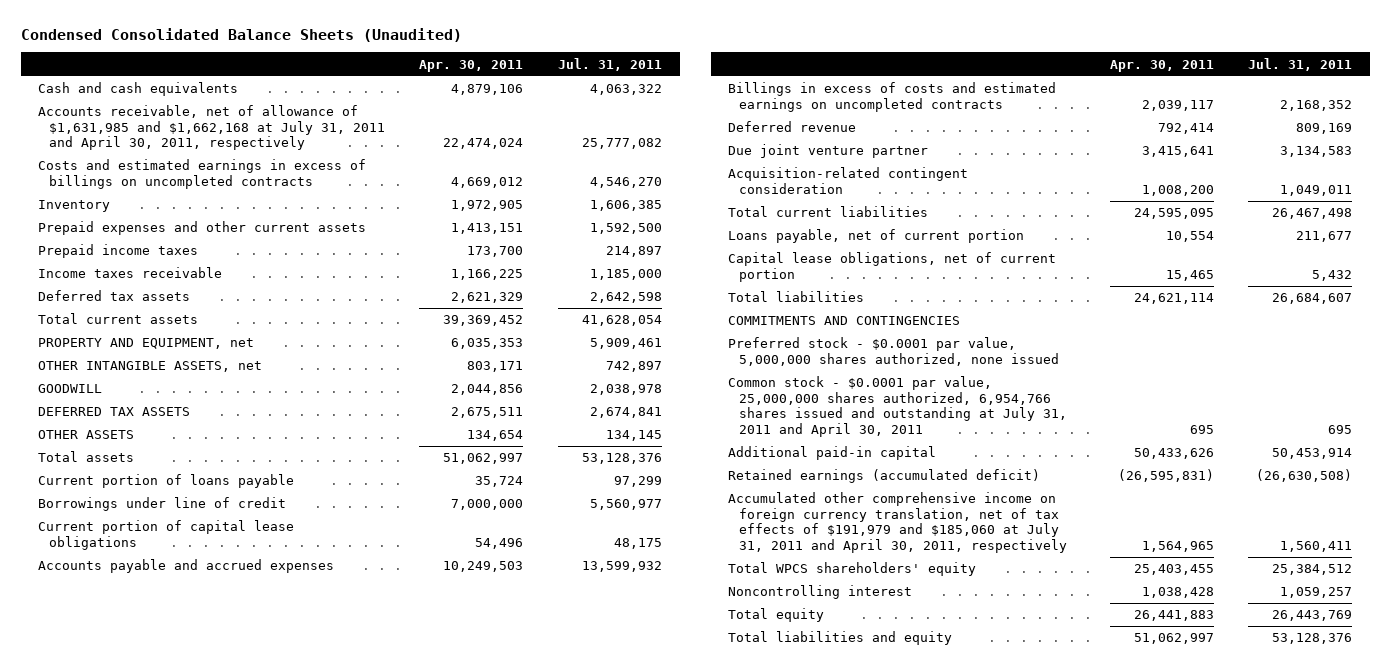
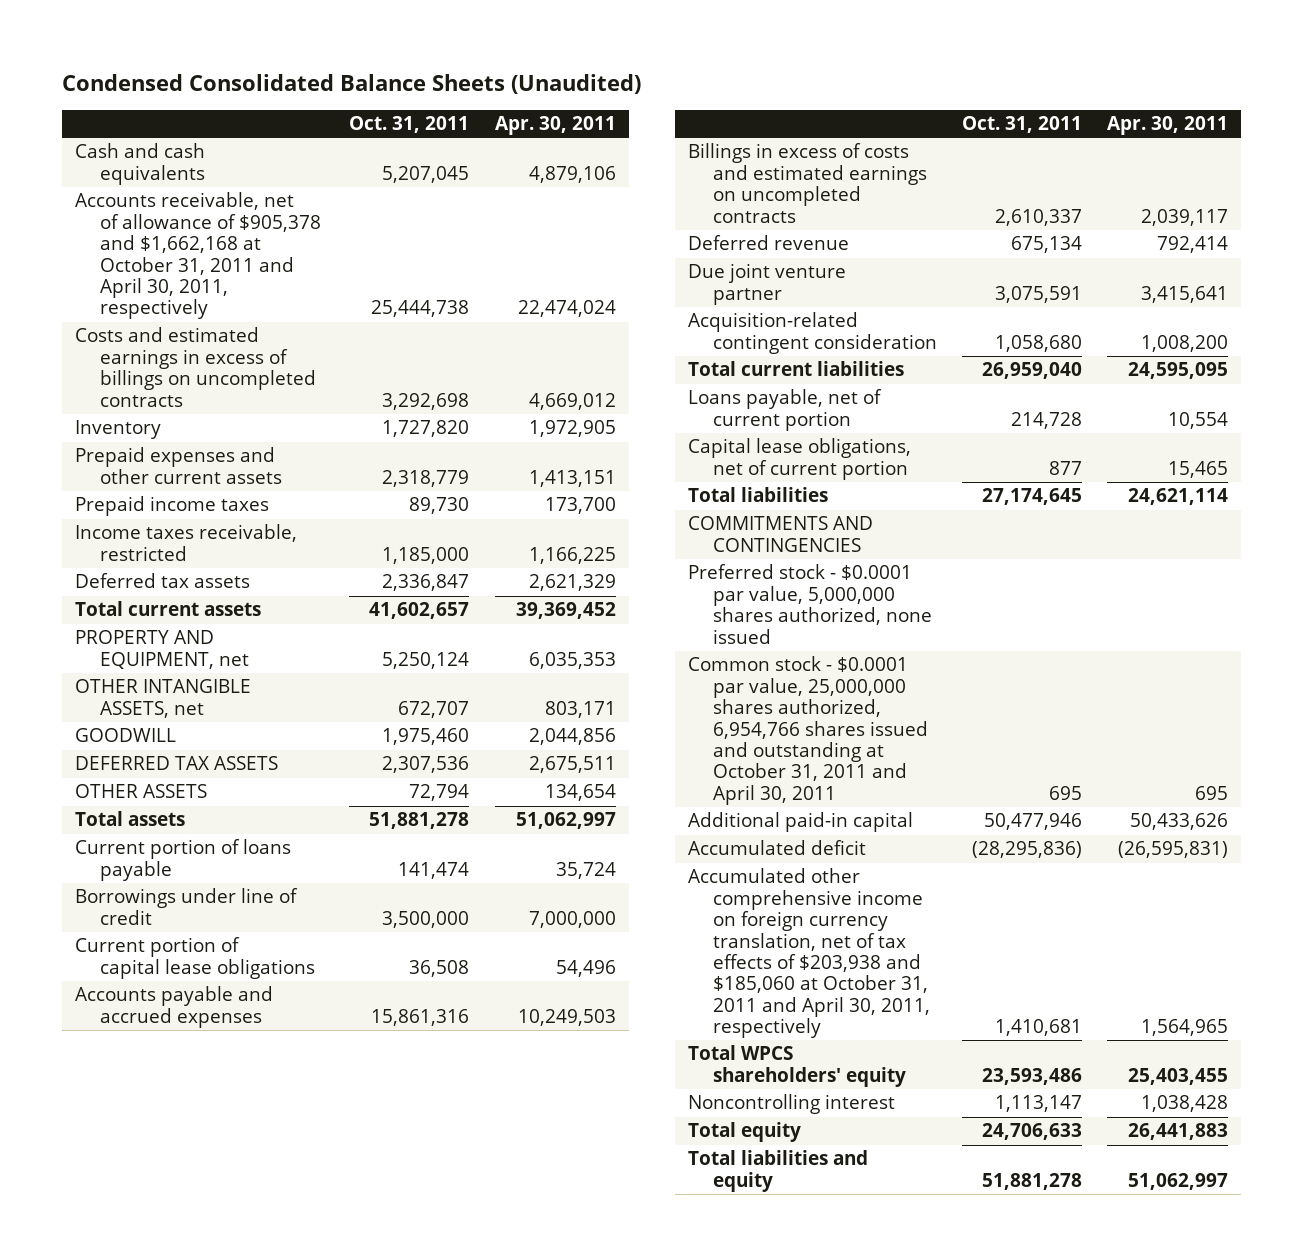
[558,57,663,71] Jul. 31, 2011 -> none
none -> [349,115,470,133] Oct. 31, 2011
[37,105,385,151] Accounts receivable, net of allowance of $1,631,985 and $1,662,168 at July 31, 2011 and April 30, 2011, respectively -> [74,192,321,320] Accounts receivable, net of allowance of $905,378 and $1,662,168 at October 31, 2011 and April 30, 2011, respectively
[37,267,222,279] Income taxes receivable -> [74,524,297,561] Income taxes receivable, restricted
[728,376,1068,437] Common stock - $0.0001 par value, 25,000,000 shares authorized, 6,954,766 shares issued and outstanding at July 31, 2011 and April 30, 2011 -> [687,656,928,805] Common stock - $0.0001 par value, 25,000,000 shares authorized, 6,954,766 shares issued and outstanding at October 31, 2011 and April 30, 2011
[728,469,1041,484] Retained earnings (accumulated deficit) -> [687,840,866,856] Accumulated deficit
[728,492,1068,553] Accumulated other comprehensive income on foreign currency translation, net of tax effects of $191,979 and $185,060 at July 31, 2011 and April 30, 2011, respectively -> [687,868,930,1039] Accumulated other comprehensive income on foreign currency translation, net of tax effects of $203,938 and $185,060 at October 31, 2011 and April 30, 2011, respectively

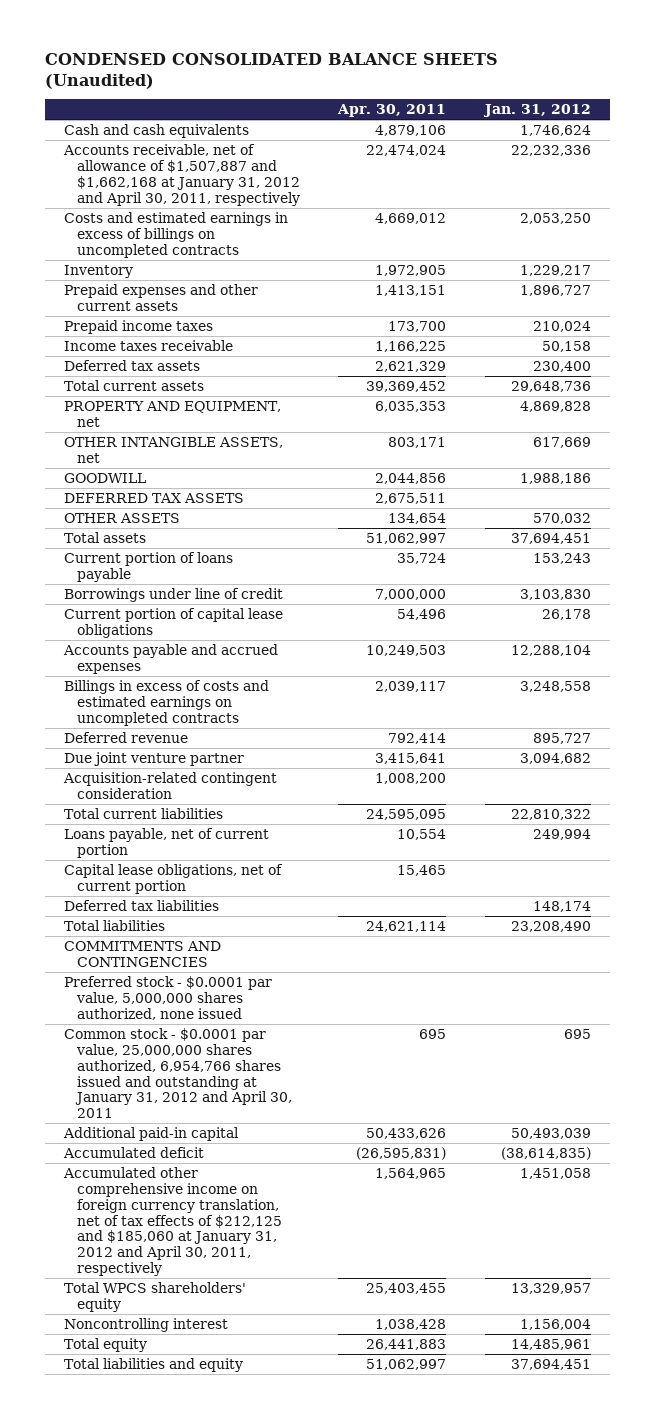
[62,74,642,95] Condensed Consolidated Balance Sheets (Unaudited) -> [44,53,498,89] CONDENSED CONSOLIDATED BALANCE SHEETS (Unaudited)
[349,115,470,133] Oct. 31, 2011 -> none
none -> [482,104,591,118] Jan. 31, 2012
[74,192,321,320] Accounts receivable, net of allowance of $905,378 and $1,662,168 at October 31, 2011 and April 30, 2011, respectively -> [62,143,300,206] Accounts receivable, net of allowance of $1,507,887 and $1,662,168 at January 31, 2012 and April 30, 2011, respectively
[74,524,297,561] Income taxes receivable, restricted -> [63,339,233,351] Income taxes receivable
none -> [63,899,219,911] Deferred tax liabilities
[687,656,928,805] Common stock - $0.0001 par value, 25,000,000 shares authorized, 6,954,766 shares issued and outstanding at October 31, 2011 and April 30, 2011 -> [63,1027,292,1119] Common stock - $0.0001 par value, 25,000,000 shares authorized, 6,954,766 shares issued and outstanding at January 31, 2012 and April 30, 2011
[687,868,930,1039] Accumulated other comprehensive income on foreign currency translation, net of tax effects of $203,938 and $185,060 at October 31, 2011 and April 30, 2011, respectively -> [62,1166,282,1277] Accumulated other comprehensive income on foreign currency translation, net of tax effects of $212,125 and $185,060 at January 31, 2012 and April 30, 2011, respectively

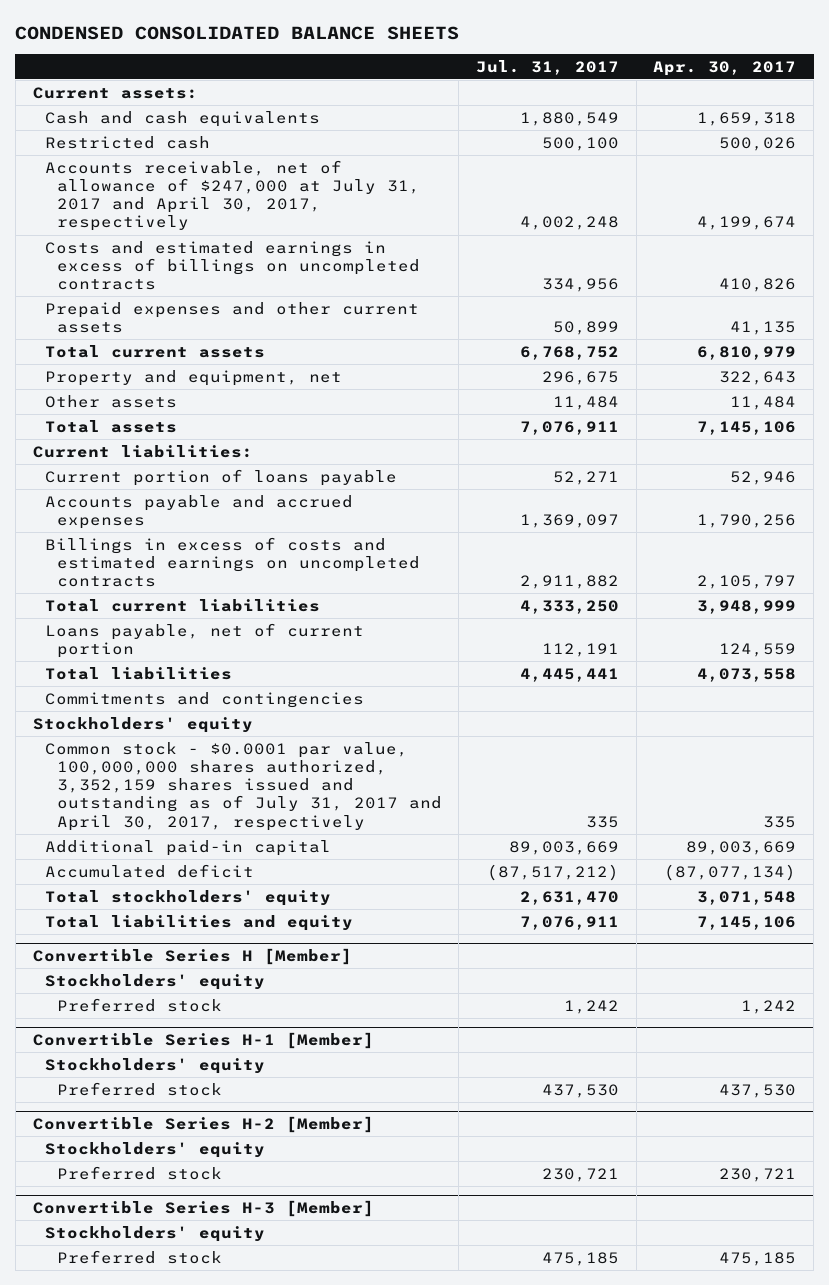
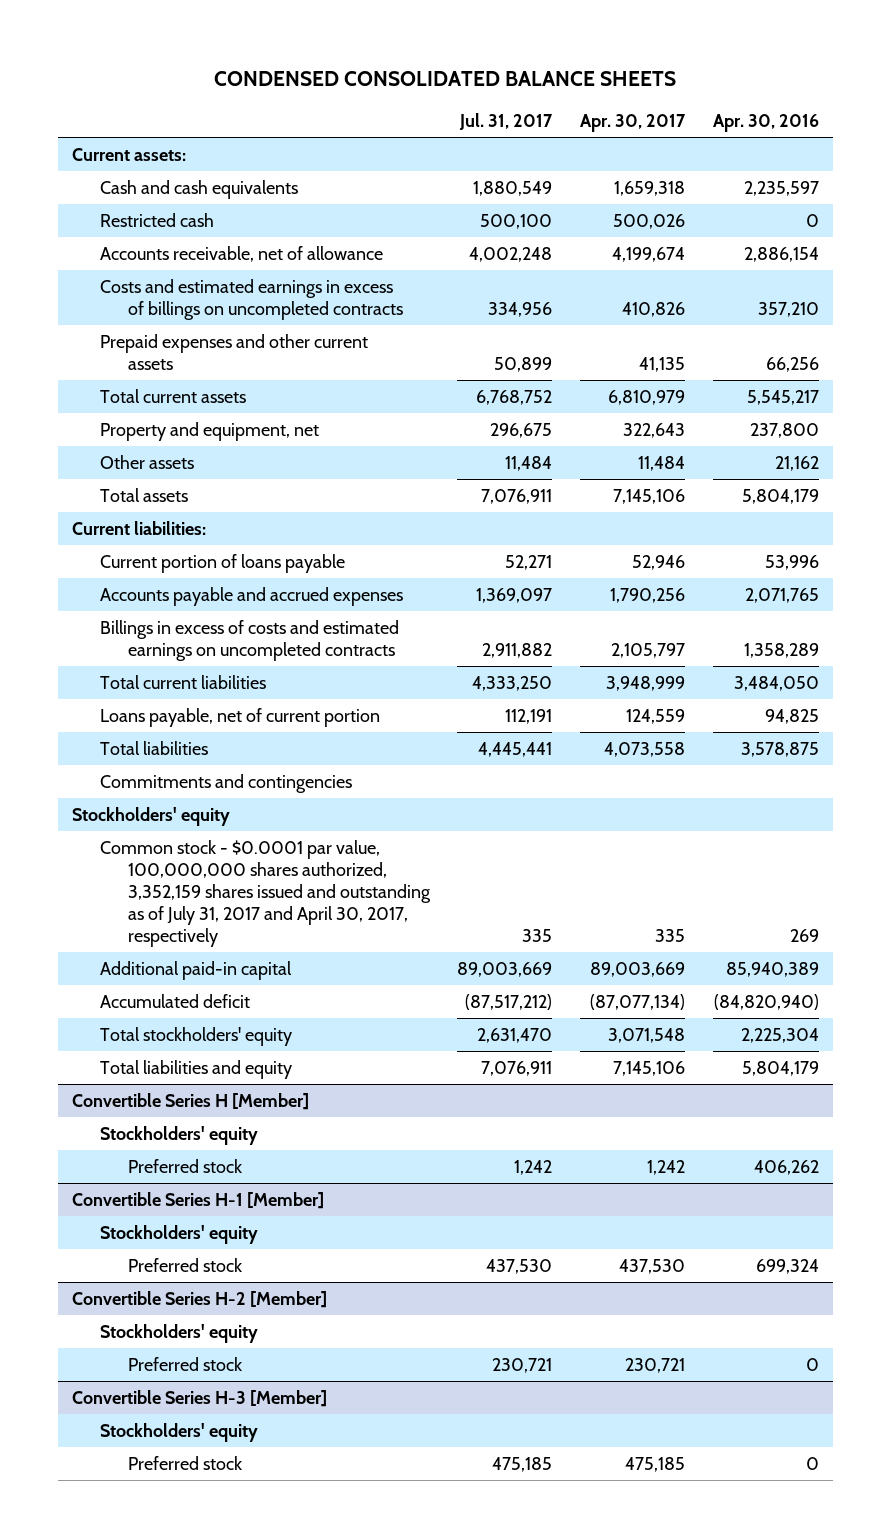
none -> [712,114,819,133] Apr. 30, 2016
[44,159,420,232] Accounts receivable, net of allowance of $247,000 at July 31, 2017 and April 30, 2017, respectively -> [99,245,383,262] Accounts receivable, net of allowance

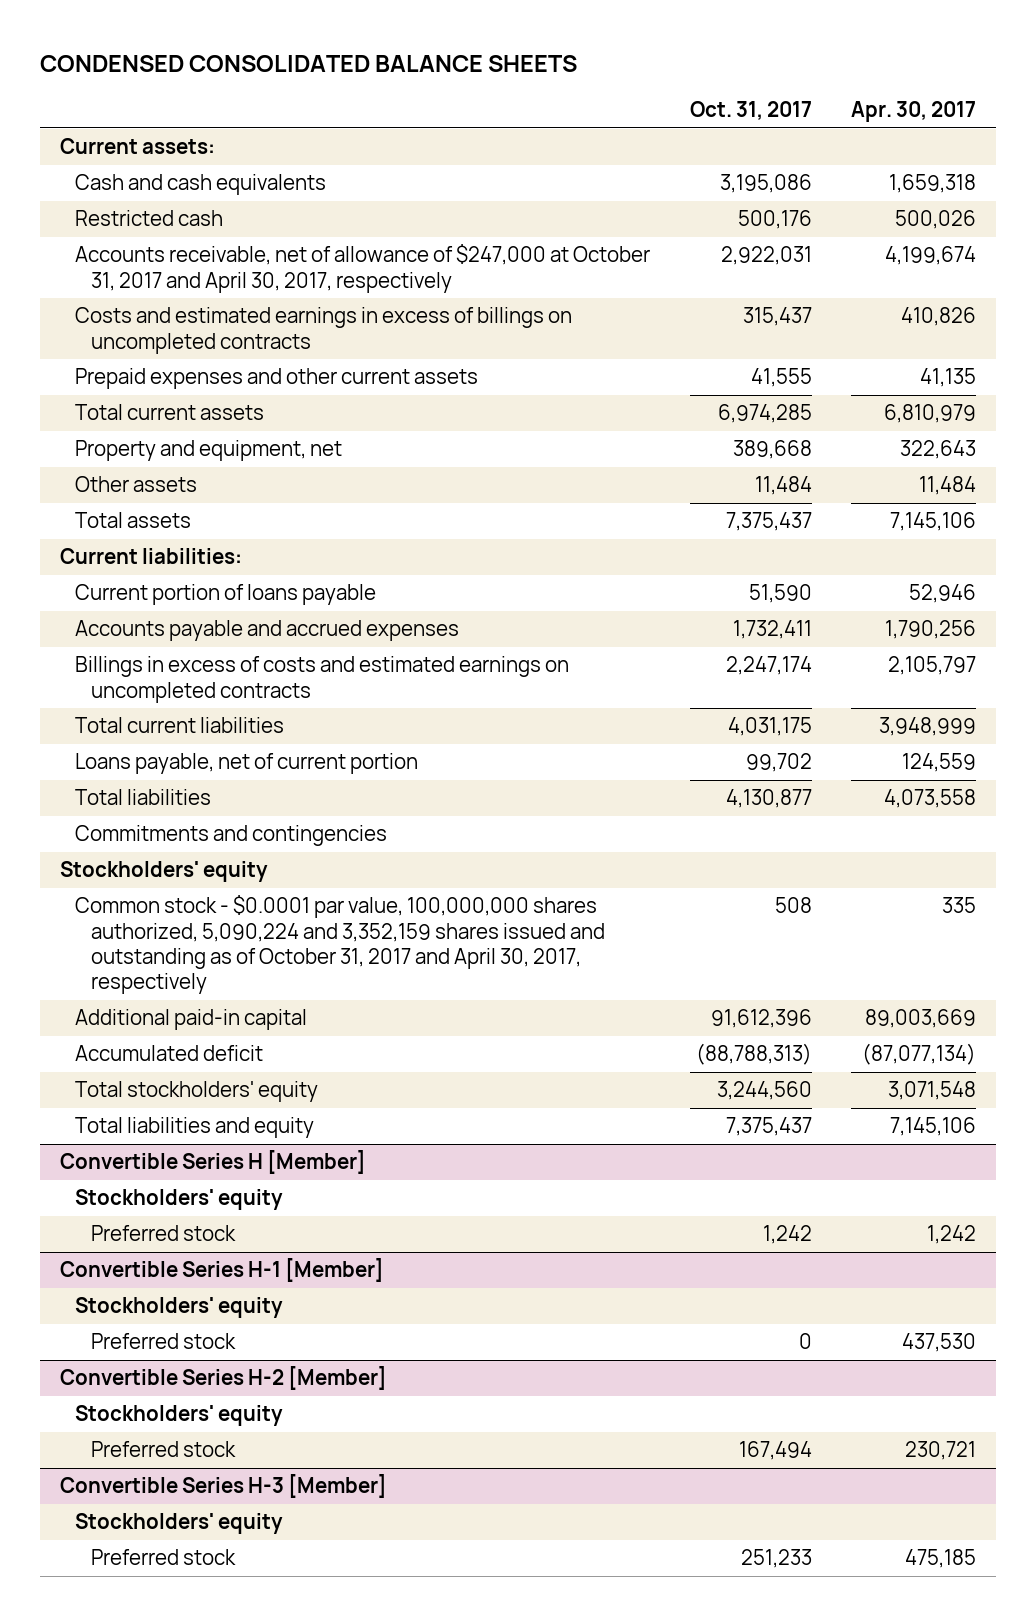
[459,113,554,131] Jul. 31, 2017 -> none
[712,114,819,133] Apr. 30, 2016 -> none
none -> [689,101,812,121] Oct. 31, 2017
[99,245,383,262] Accounts receivable, net of allowance -> [75,244,651,293] Accounts receivable, net of allowance of $247,000 at October 31, 2017 and April 30, 2017, respectively
[99,839,431,948] Common stock - $0.0001 par value, 100,000,000 shares authorized, 3,352,159 shares issued and outstanding as of July 31, 2017 and April 30, 2017, respectively -> [75,895,605,995] Common stock - $0.0001 par value, 100,000,000 shares authorized, 5,090,224 and 3,352,159 shares issued and outstanding as of October 31, 2017 and April 30, 2017, respectively

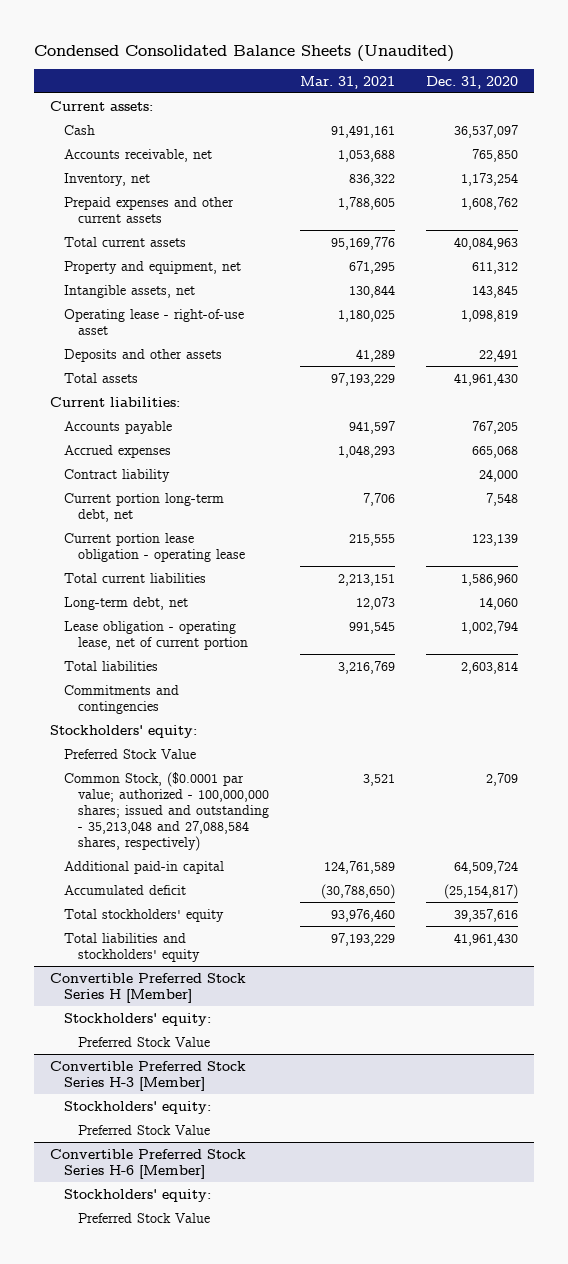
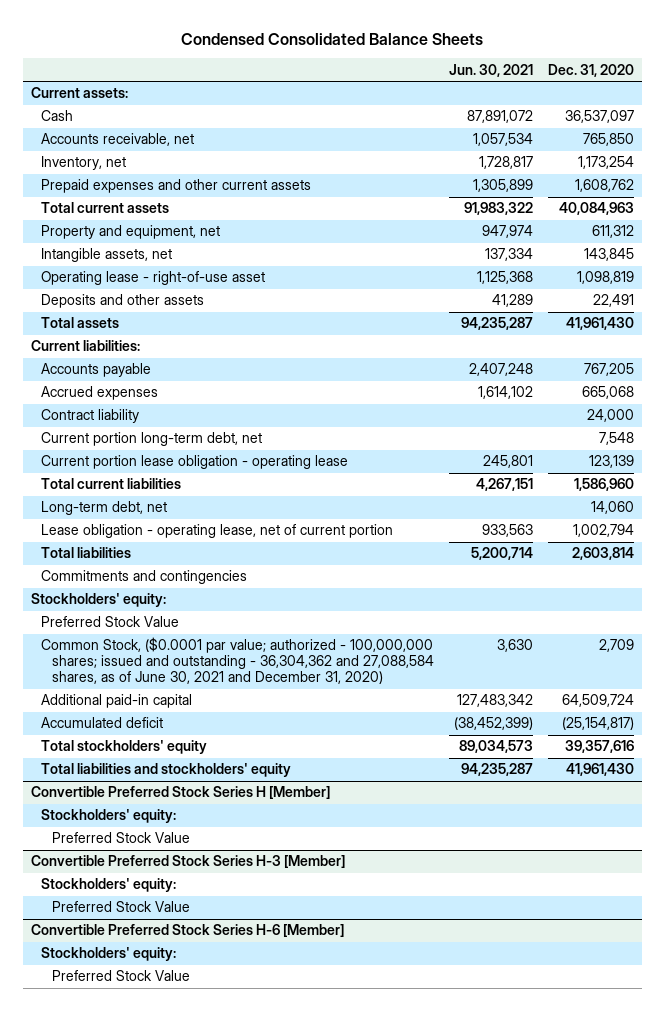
[34,44,455,62] Condensed Consolidated Balance Sheets (Unaudited) -> [181,32,484,45] Condensed Consolidated Balance Sheets
[299,75,395,89] Mar. 31, 2021 -> none
none -> [449,63,534,77] Jun. 30, 2021
[63,771,269,852] Common Stock, ($0.0001 par value; authorized - 100,000,000 shares; issued and outstanding - 35,213,048 and 27,088,584 shares, respectively) -> [41,637,435,685] Common Stock, ($0.0001 par value; authorized - 100,000,000 shares; issued and outstanding - 36,304,362 and 27,088,584 shares, as of June 30, 2021 and December 31, 2020)

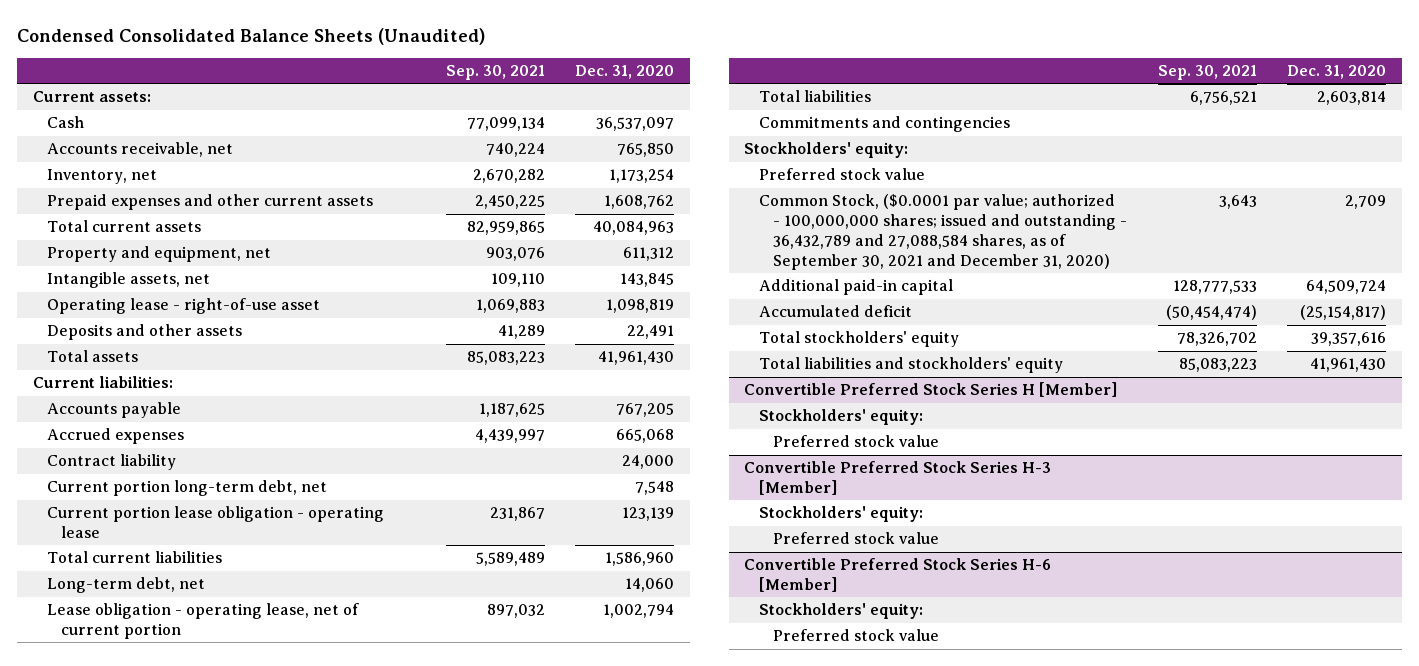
[181,32,484,45] Condensed Consolidated Balance Sheets -> [17,27,486,45] Condensed Consolidated Balance Sheets (Unaudited)
[449,63,534,77] Jun. 30, 2021 -> none
none -> [445,64,545,80] Sep. 30, 2021
[41,616,180,628] Preferred Stock Value -> [758,168,925,181] Preferred stock value
[41,637,435,685] Common Stock, ($0.0001 par value; authorized - 100,000,000 shares; issued and outstanding - 36,304,362 and 27,088,584 shares, as of June 30, 2021 and December 31, 2020) -> [758,194,1128,270] Common Stock, ($0.0001 par value; authorized - 100,000,000 shares; issued and outstanding - 36,432,789 and 27,088,584 shares, as of September 30, 2021 and December 31, 2020)
[52,832,191,844] Preferred Stock Value -> [773,435,940,448] Preferred stock value
[52,901,191,913] Preferred Stock Value -> [773,532,940,545] Preferred stock value
[52,970,191,982] Preferred Stock Value -> [773,629,940,642] Preferred stock value

